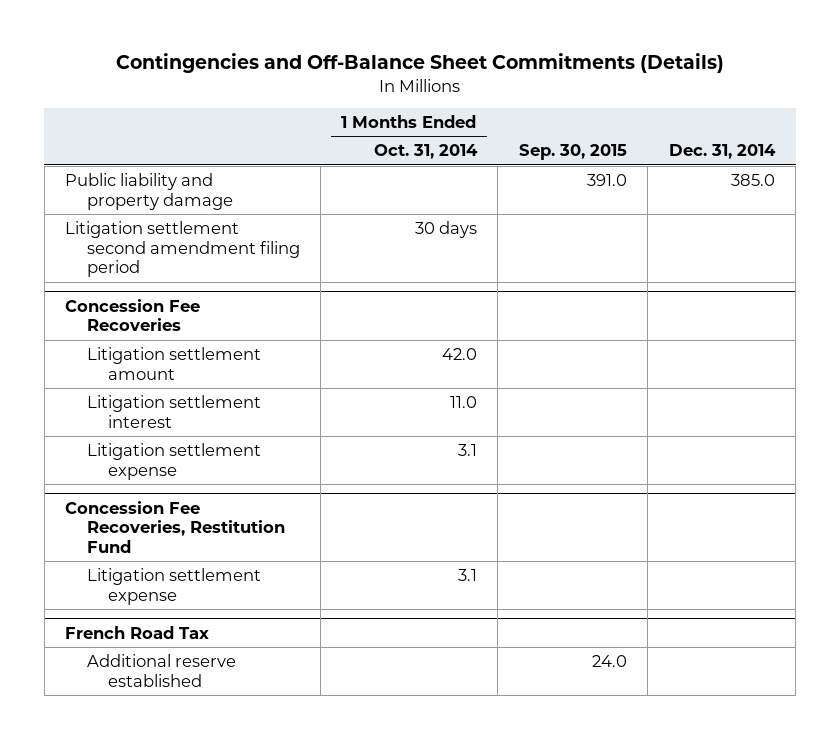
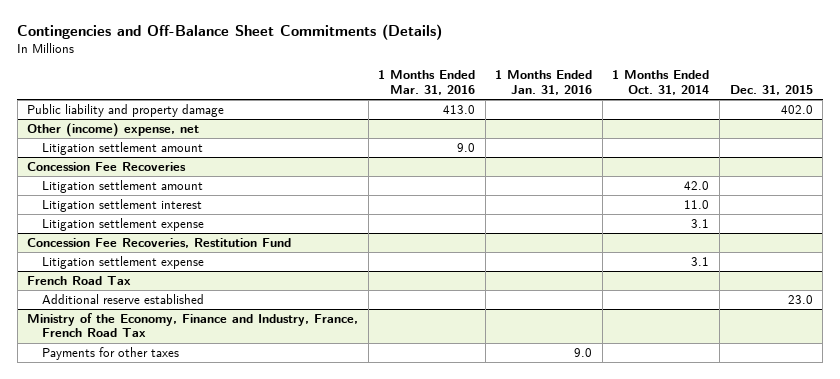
[518,144,627,161] Sep. 30, 2015 -> none
[668,144,776,160] Dec. 31, 2014 -> none
none -> [378,70,476,95] 1 Months Ended Mar. 31, 2016
none -> [495,70,593,95] 1 Months Ended Jan. 31, 2016
none -> [729,84,813,95] Dec. 31, 2015
[65,220,300,278] Litigation settlement second amendment filing period -> none
none -> [27,122,200,137] Other (income) expense, net
none -> [42,141,204,155] Litigation settlement amount
none -> [27,312,359,338] Ministry of the Economy, Finance and Industry, France, French Road Tax
none -> [42,346,180,360] Payments for other taxes

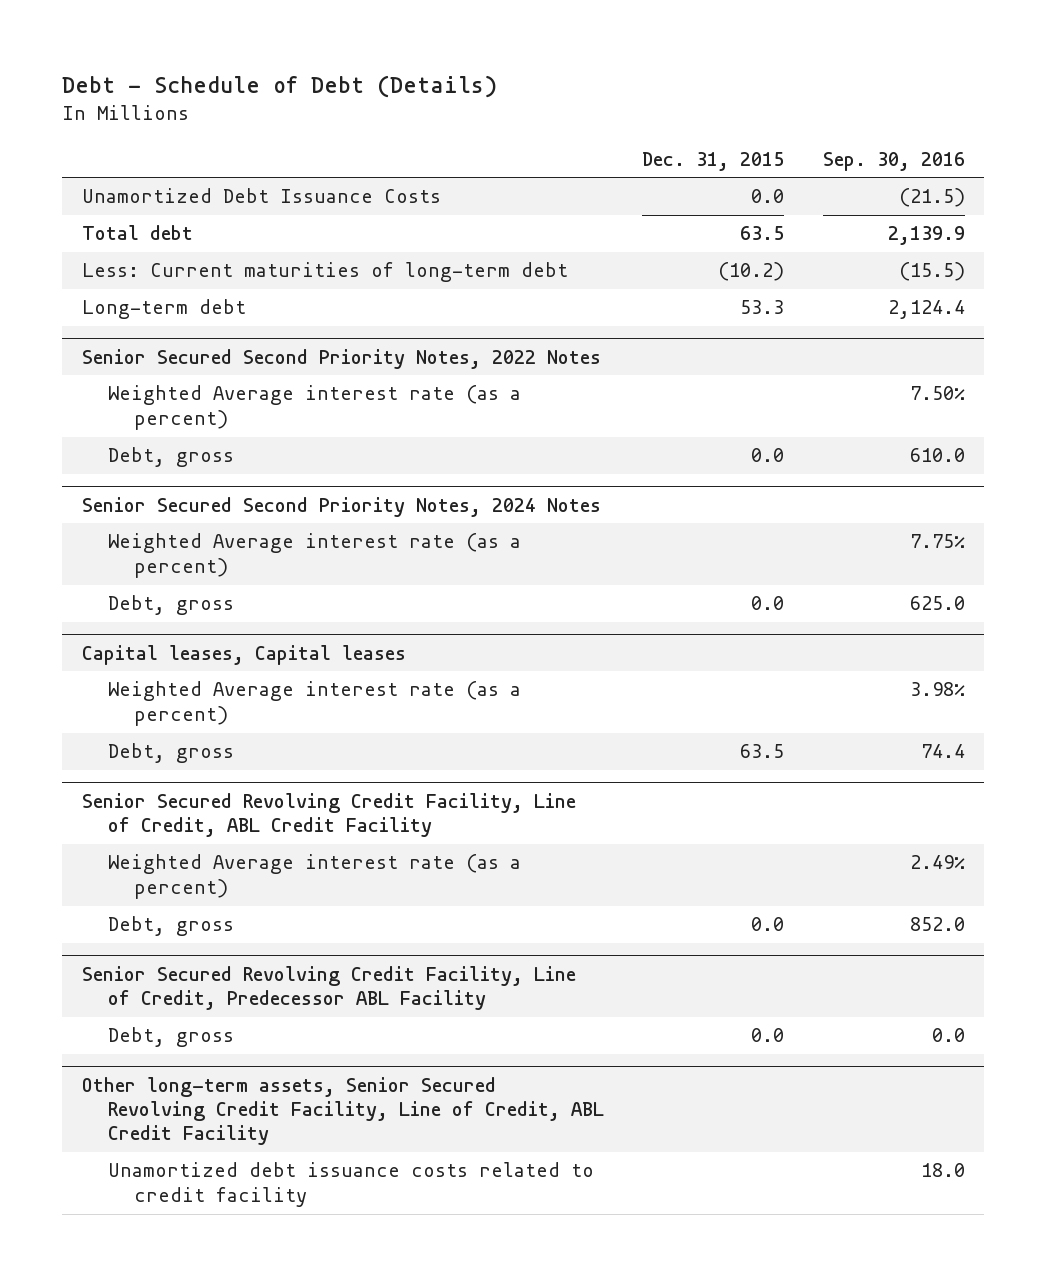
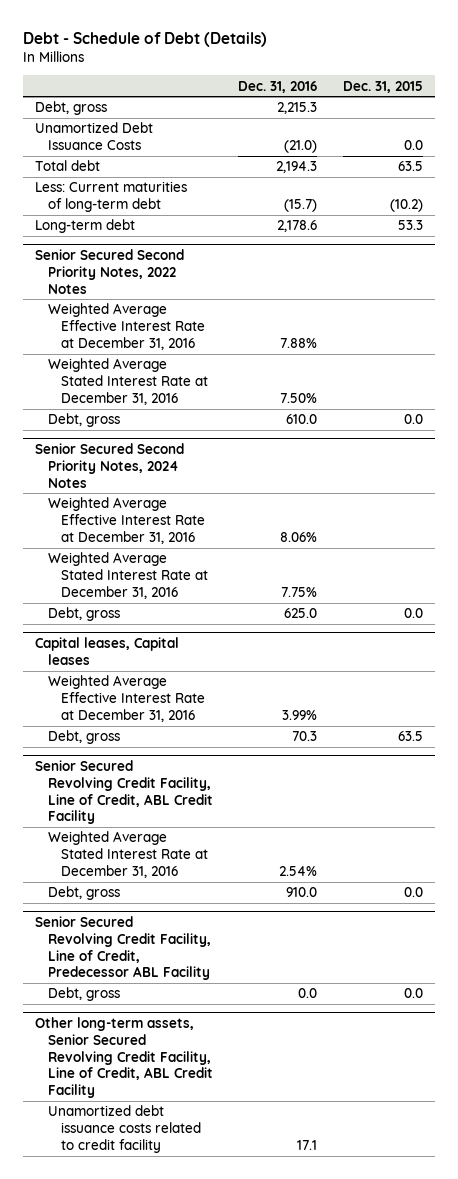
[822,151,965,171] Sep. 30, 2016 -> none
none -> [238,80,318,93] Dec. 31, 2016
none -> [35,101,108,116] Debt, gross
none -> [48,303,206,351] Weighted Average Effective Interest Rate at December 31, 2016
[107,385,521,430] Weighted Average interest rate (as a percent) -> [48,358,209,406] Weighted Average Stated Interest Rate at December 31, 2016
none -> [48,497,206,545] Weighted Average Effective Interest Rate at December 31, 2016
[107,533,521,578] Weighted Average interest rate (as a percent) -> [48,552,209,600] Weighted Average Stated Interest Rate at December 31, 2016
[107,681,521,726] Weighted Average interest rate (as a percent) -> none
none -> [48,675,206,723] Weighted Average Effective Interest Rate at December 31, 2016
[107,854,521,899] Weighted Average interest rate (as a percent) -> [48,831,209,879] Weighted Average Stated Interest Rate at December 31, 2016

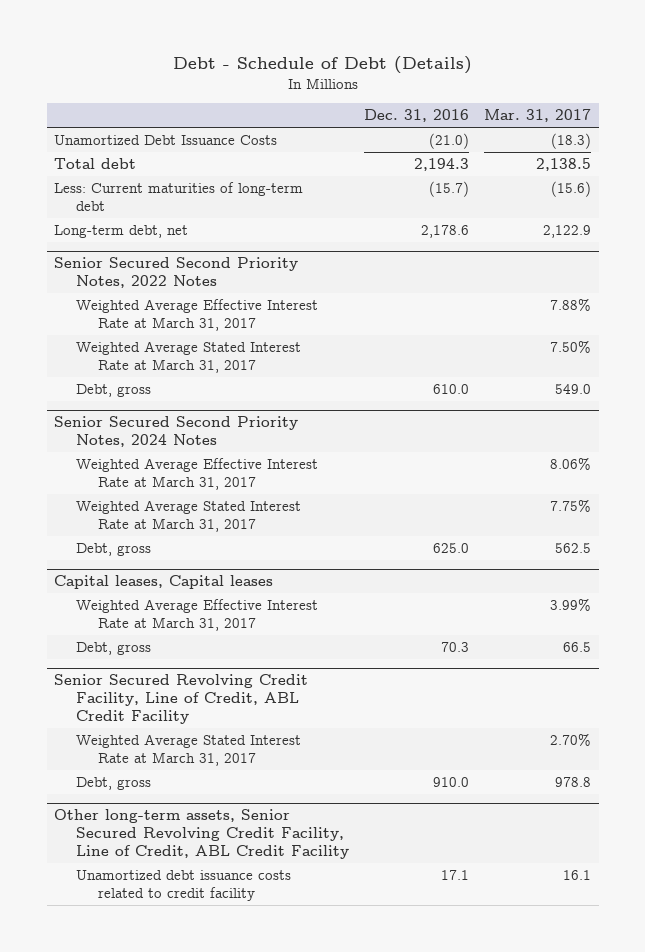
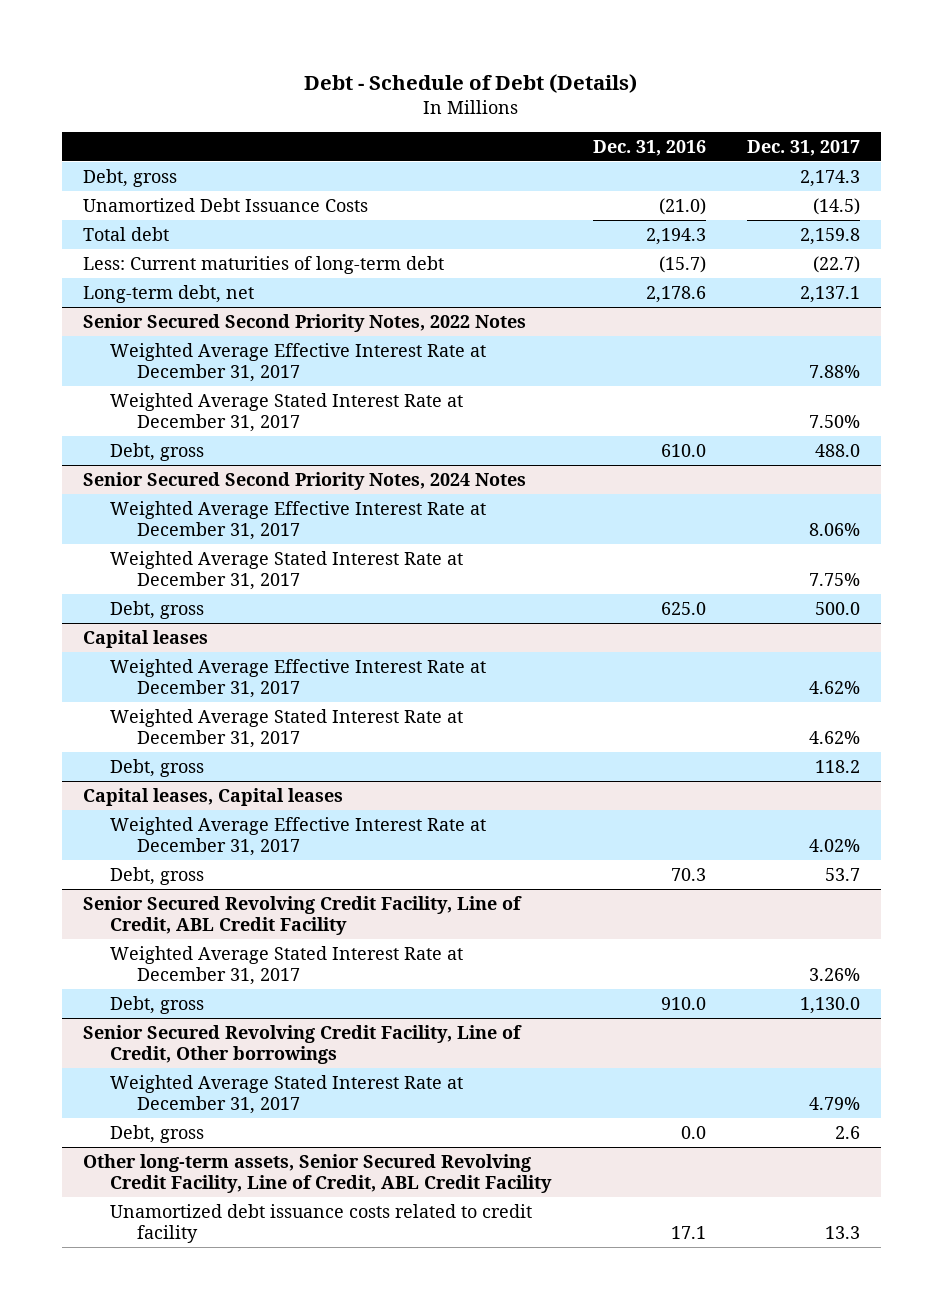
[484,109,592,123] Mar. 31, 2017 -> none
none -> [747,139,861,156] Dec. 31, 2017
none -> [82,168,177,187] Debt, gross
[76,298,319,332] Weighted Average Effective Interest Rate at March 31, 2017 -> [109,342,486,382] Weighted Average Effective Interest Rate at December 31, 2017
[76,340,302,374] Weighted Average Stated Interest Rate at March 31, 2017 -> [109,392,463,432] Weighted Average Stated Interest Rate at December 31, 2017
[76,457,319,491] Weighted Average Effective Interest Rate at March 31, 2017 -> [109,500,486,540] Weighted Average Effective Interest Rate at December 31, 2017
[76,499,302,533] Weighted Average Stated Interest Rate at March 31, 2017 -> [109,550,463,590] Weighted Average Stated Interest Rate at December 31, 2017
none -> [82,629,208,648] Capital leases
none -> [109,658,486,698] Weighted Average Effective Interest Rate at December 31, 2017
none -> [109,708,463,748] Weighted Average Stated Interest Rate at December 31, 2017
none -> [109,758,204,777] Debt, gross
[76,598,319,632] Weighted Average Effective Interest Rate at March 31, 2017 -> [109,816,486,856] Weighted Average Effective Interest Rate at December 31, 2017
[76,733,302,767] Weighted Average Stated Interest Rate at March 31, 2017 -> [109,945,463,985] Weighted Average Stated Interest Rate at December 31, 2017
none -> [82,1024,522,1064] Senior Secured Revolving Credit Facility, Line of Credit, Other borrowings
none -> [109,1074,463,1114] Weighted Average Stated Interest Rate at December 31, 2017
none -> [109,1124,204,1143] Debt, gross

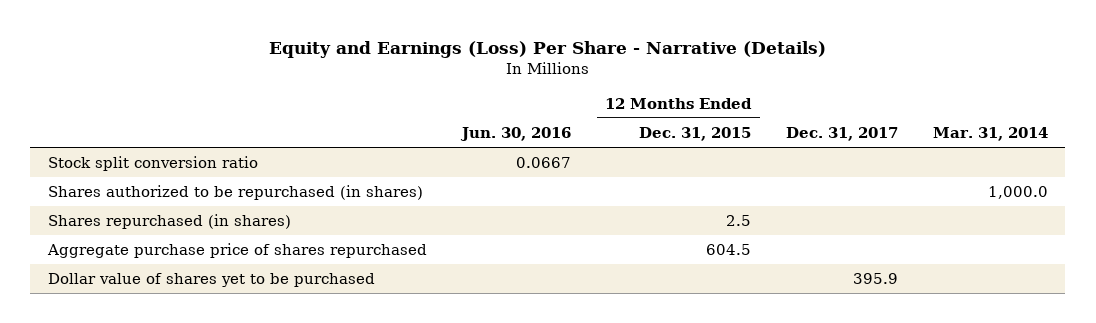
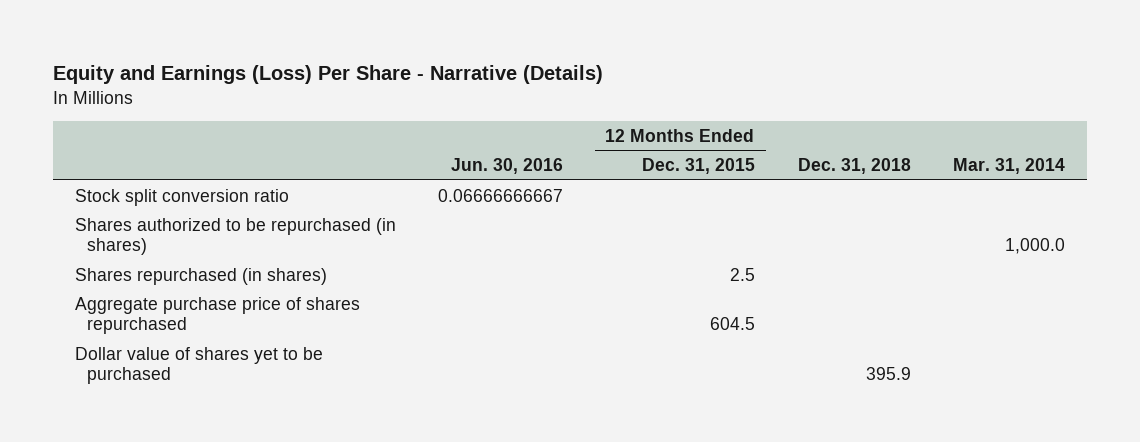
[786,127,899,142] Dec. 31, 2017 -> none
none -> [797,158,911,175] Dec. 31, 2018
[515,157,571,169] 0.0667 -> [438,188,564,202] 0.06666666667

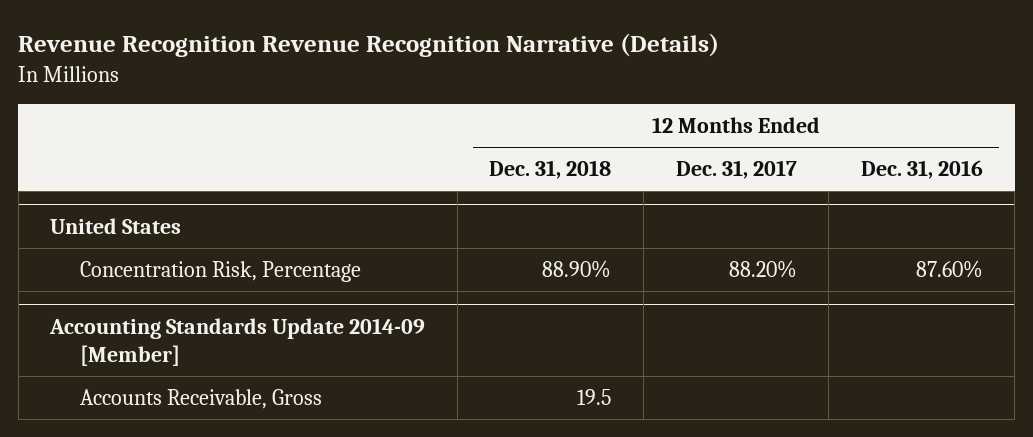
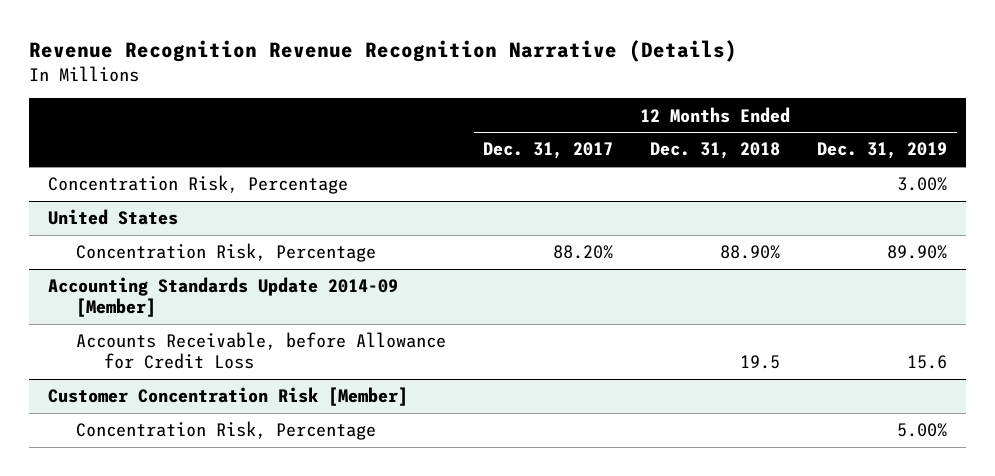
[860,160,983,180] Dec. 31, 2016 -> none
none -> [817,142,948,160] Dec. 31, 2019
none -> [47,175,348,195] Concentration Risk, Percentage
[79,389,322,410] Accounts Receivable, Gross -> [75,332,446,370] Accounts Receivable, before Allowance for Credit Loss
none -> [47,387,408,407] Customer Concentration Risk [Member]
none -> [75,421,376,441] Concentration Risk, Percentage

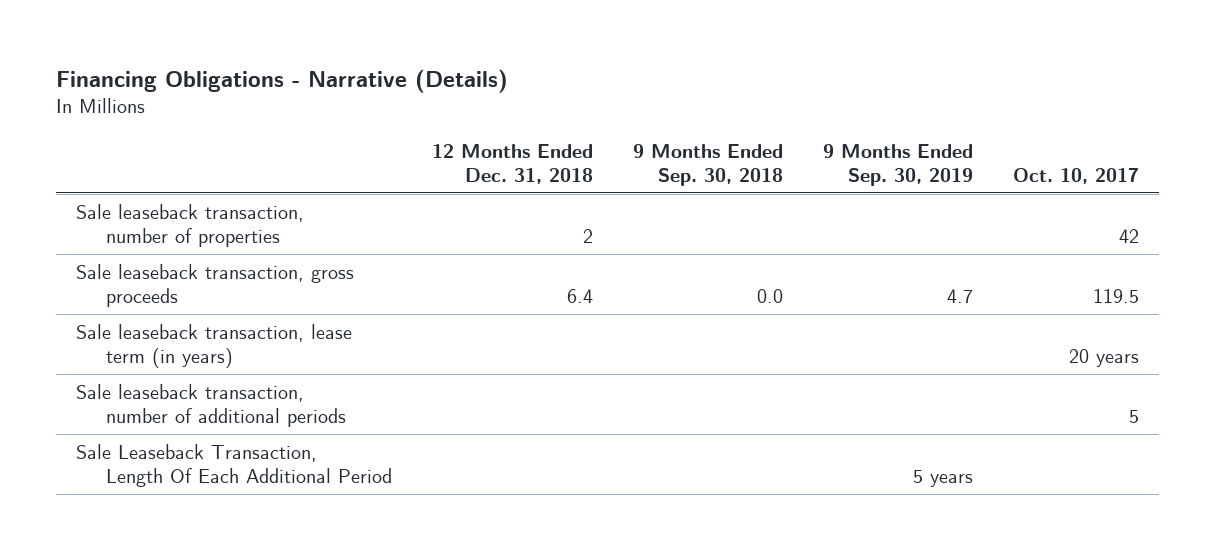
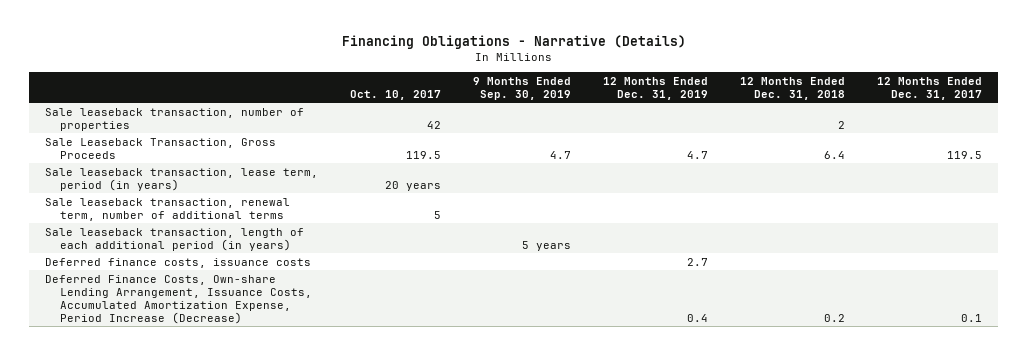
[632,143,783,187] 9 Months Ended Sep. 30, 2018 -> none
none -> [603,76,709,100] 12 Months Ended Dec. 31, 2019
none -> [877,76,983,100] 12 Months Ended Dec. 31, 2017
[76,263,355,307] Sale leaseback transaction, gross proceeds -> [44,137,276,159] Sale Leaseback Transaction, Gross Proceeds
[76,323,353,368] Sale leaseback transaction, lease term (in years) -> [44,167,318,191] Sale leaseback transaction, lease term, period (in years)
[76,383,347,427] Sale leaseback transaction, number of additional periods -> [44,197,290,221] Sale leaseback transaction, renewal term, number of additional terms
[76,443,393,487] Sale Leaseback Transaction, Length Of Each Additional Period -> [44,227,304,251] Sale leaseback transaction, length of each additional period (in years)
none -> [44,257,311,268] Deferred finance costs, issuance costs
none -> [44,274,312,324] Deferred Finance Costs, Own-share Lending Arrangement, Issuance Costs, Accumulated Amortization Expense, Period Increase (Decrease)

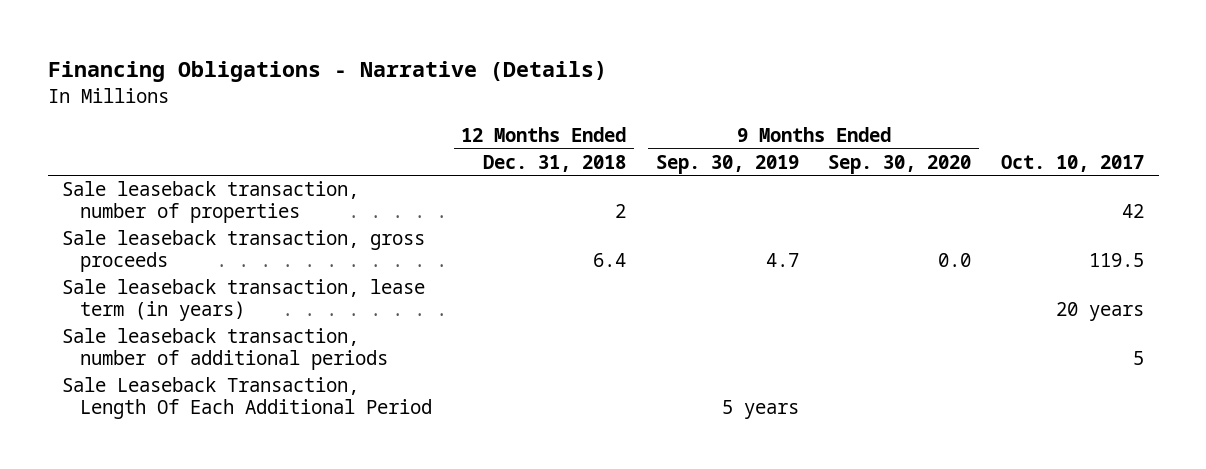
[603,76,709,100] 12 Months Ended Dec. 31, 2019 -> none
[877,76,983,100] 12 Months Ended Dec. 31, 2017 -> none
none -> [828,154,972,174] Sep. 30, 2020
[44,257,311,268] Deferred finance costs, issuance costs -> none
[44,274,312,324] Deferred Finance Costs, Own-share Lending Arrangement, Issuance Costs, Accumulated Amortization Expense, Period Increase (Decrease) -> none
[44,137,276,159] Sale Leaseback Transaction, Gross Proceeds -> [62,230,426,273] Sale leaseback transaction, gross proceeds
[44,167,318,191] Sale leaseback transaction, lease term, period (in years) -> [62,279,426,322] Sale leaseback transaction, lease term (in years)
[44,197,290,221] Sale leaseback transaction, renewal term, number of additional terms -> [62,328,388,371] Sale leaseback transaction, number of additional periods
[44,227,304,251] Sale leaseback transaction, length of each additional period (in years) -> [62,377,432,420] Sale Leaseback Transaction, Length Of Each Additional Period

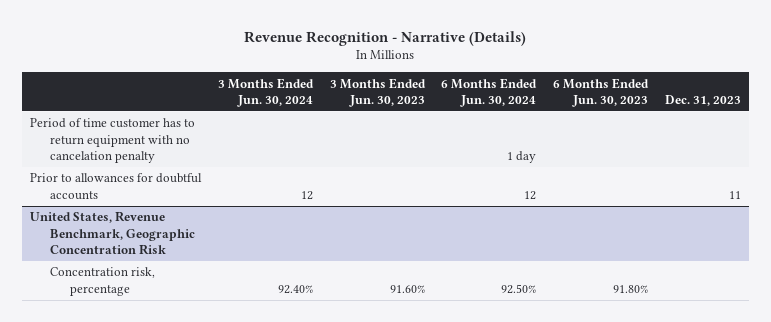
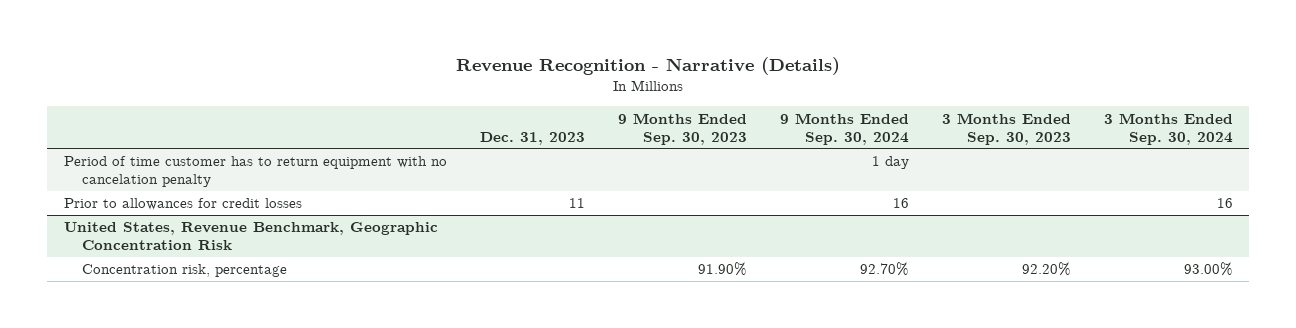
[217,77,314,107] 3 Months Ended Jun. 30, 2024 -> none
[329,77,426,107] 3 Months Ended Jun. 30, 2023 -> none
[441,77,538,107] 6 Months Ended Jun. 30, 2024 -> none
[552,77,649,107] 6 Months Ended Jun. 30, 2023 -> none
none -> [617,112,747,145] 9 Months Ended Sep. 30, 2023
none -> [779,112,909,145] 9 Months Ended Sep. 30, 2024
none -> [941,112,1071,145] 3 Months Ended Sep. 30, 2023
none -> [1103,112,1233,145] 3 Months Ended Sep. 30, 2024
[30,173,203,200] Prior to allowances for doubtful accounts -> [63,198,302,211] Prior to allowances for credit losses

